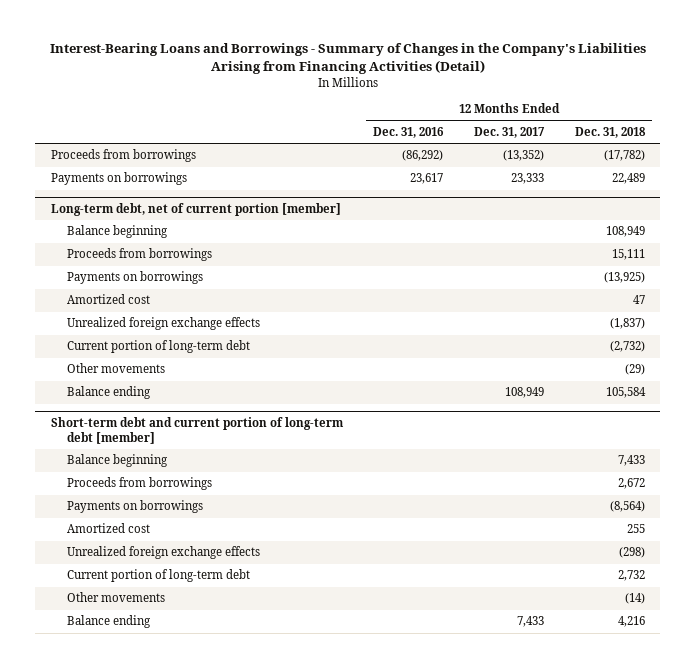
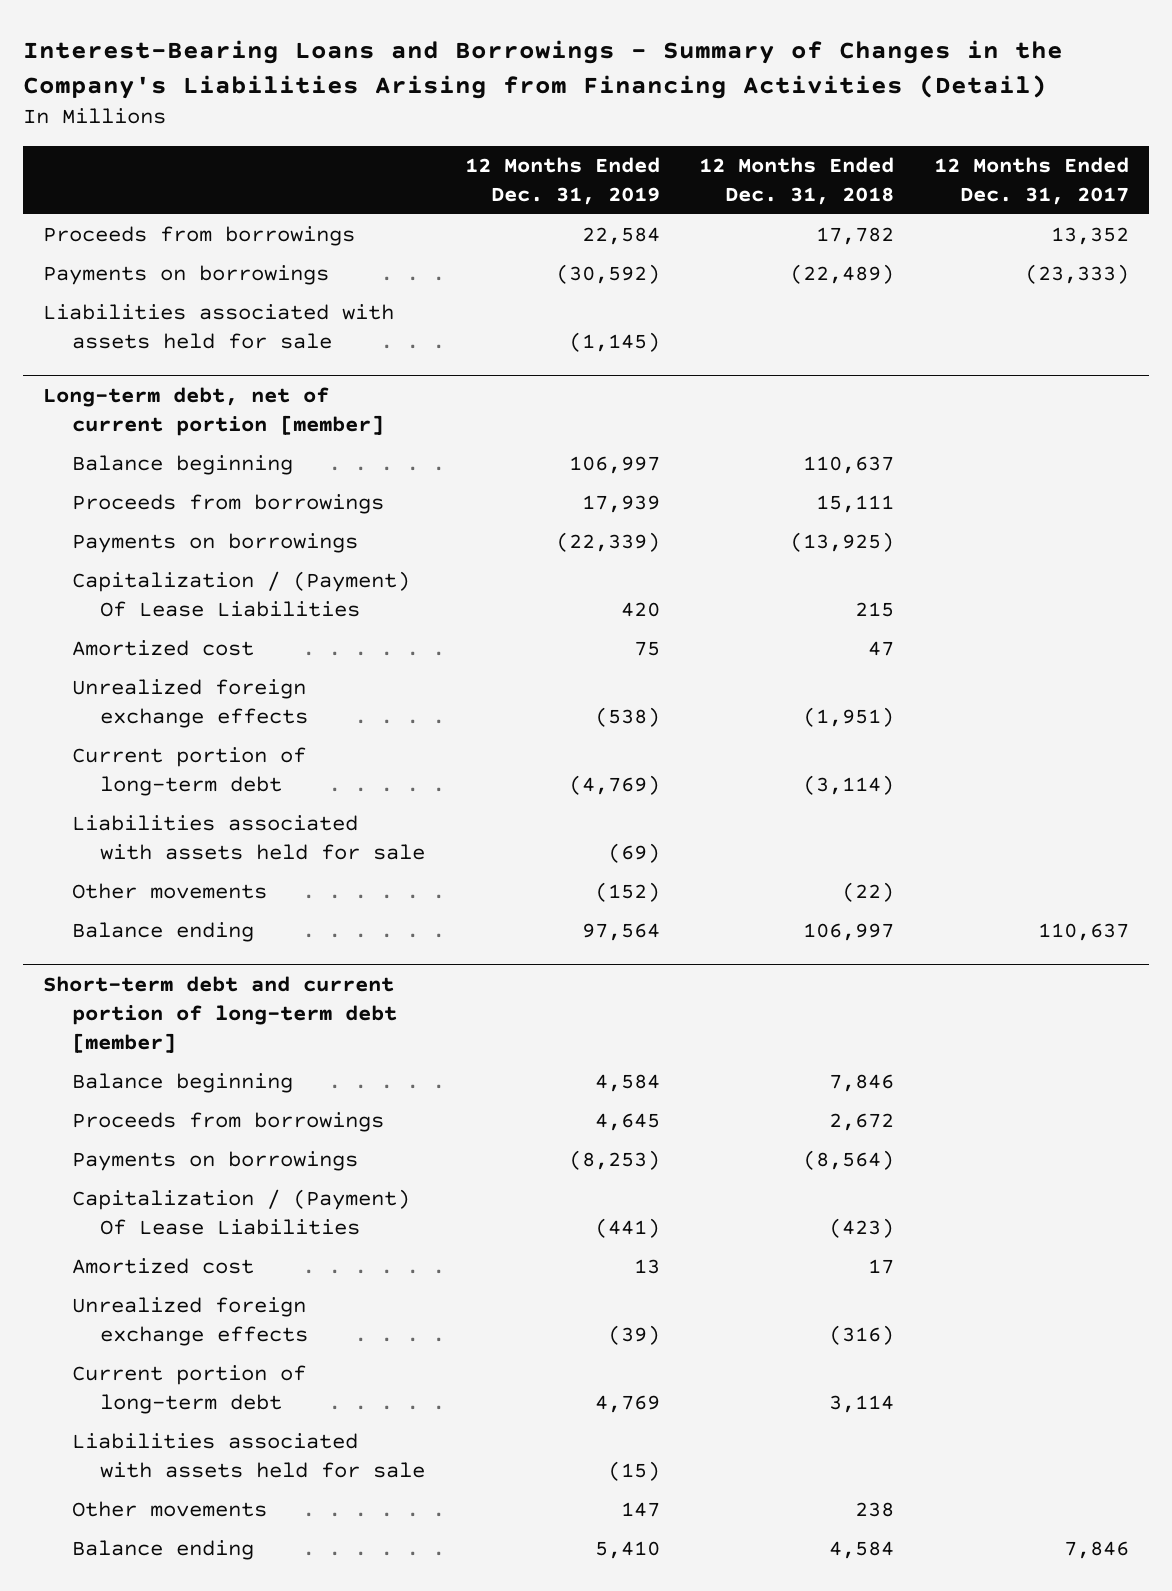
[373,127,445,139] Dec. 31, 2016 -> none
none -> [464,156,660,205] 12 Months Ended Dec. 31, 2019
[502,150,544,162] (13,352) -> [1050,227,1129,246] 13,352
[603,150,645,162] (17,782) -> [816,227,895,246] 17,782
[510,173,544,185] 23,333 -> [1024,264,1129,285] (23,333)
[611,173,645,185] 22,489 -> [790,264,895,285] (22,489)
none -> [43,304,395,350] Liabilities associated with assets held for sale
[605,226,645,238] 108,949 -> [803,456,895,475] 110,637
none -> [71,571,410,618] Capitalization / (Payment) Of Lease Liabilities
[609,318,645,330] (1,837) -> [803,707,895,728] (1,951)
[609,341,645,353] (2,732) -> [803,775,895,796] (3,114)
none -> [71,815,426,861] Liabilities associated with assets held for sale
[624,364,645,376] (29) -> [842,882,895,903] (22)
[504,387,544,399] 108,949 -> [1037,923,1129,942] 110,637
[605,387,646,399] 105,584 -> [803,923,895,942] 106,997
[617,455,645,467] 7,433 -> [829,1074,895,1093] 7,846
none -> [71,1189,410,1236] Capitalization / (Payment) Of Lease Liabilities
[626,524,645,534] 255 -> [868,1259,895,1275] 17
[618,547,645,559] (298) -> [829,1325,895,1346] (316)
[617,570,645,582] 2,732 -> [829,1395,895,1414] 3,114
none -> [71,1433,426,1479] Liabilities associated with assets held for sale
[624,593,645,605] (14) -> [855,1502,895,1518] 238
[516,616,544,628] 7,433 -> [1063,1541,1129,1560] 7,846
[617,616,645,628] 4,216 -> [829,1541,895,1560] 4,584

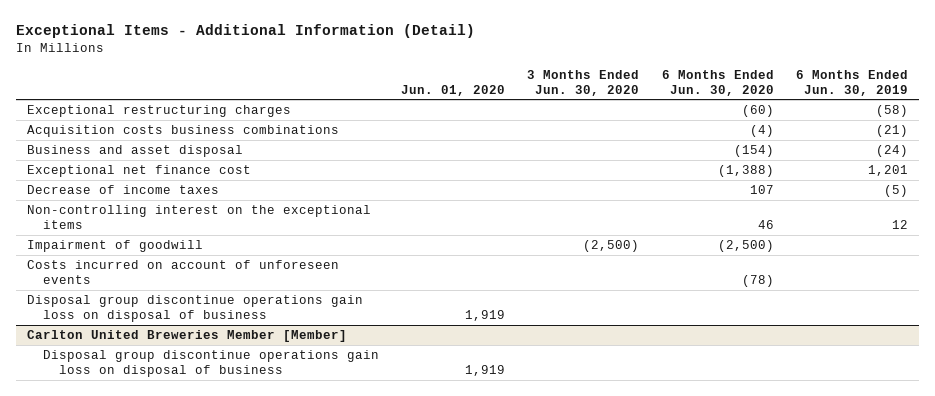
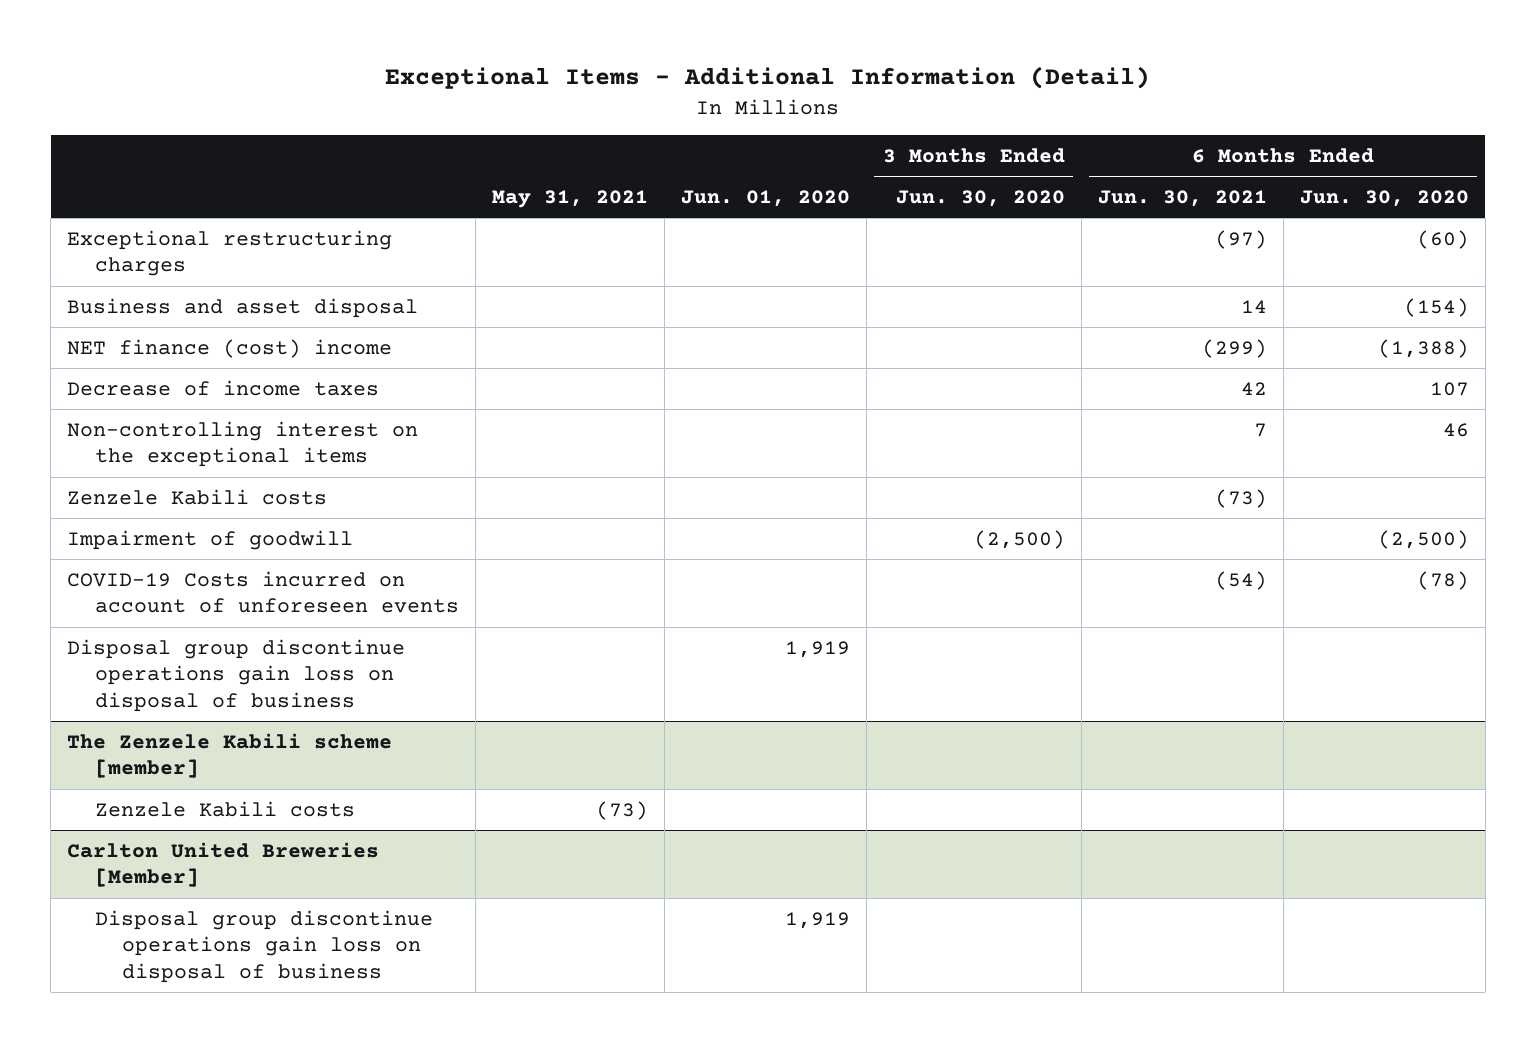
[796,69,909,96] 6 Months Ended Jun. 30, 2019 -> none
none -> [491,190,648,209] May 31, 2021
none -> [1097,190,1267,208] Jun. 30, 2021
[26,125,339,138] Acquisition costs business combinations -> none
[26,165,251,178] Exceptional net finance cost -> [67,338,393,358] NET finance (cost) income
none -> [67,488,328,505] Zenzele Kabili costs
[26,260,339,284] Costs incurred on account of unforeseen events -> [67,570,459,614] COVID-19 Costs incurred on account of unforeseen events
none -> [67,732,393,779] The Zenzele Kabili scheme [member]
none -> [94,800,355,817] Zenzele Kabili costs
[26,330,347,343] Carlton United Breweries Member [Member] -> [67,841,380,888] Carlton United Breweries [Member]

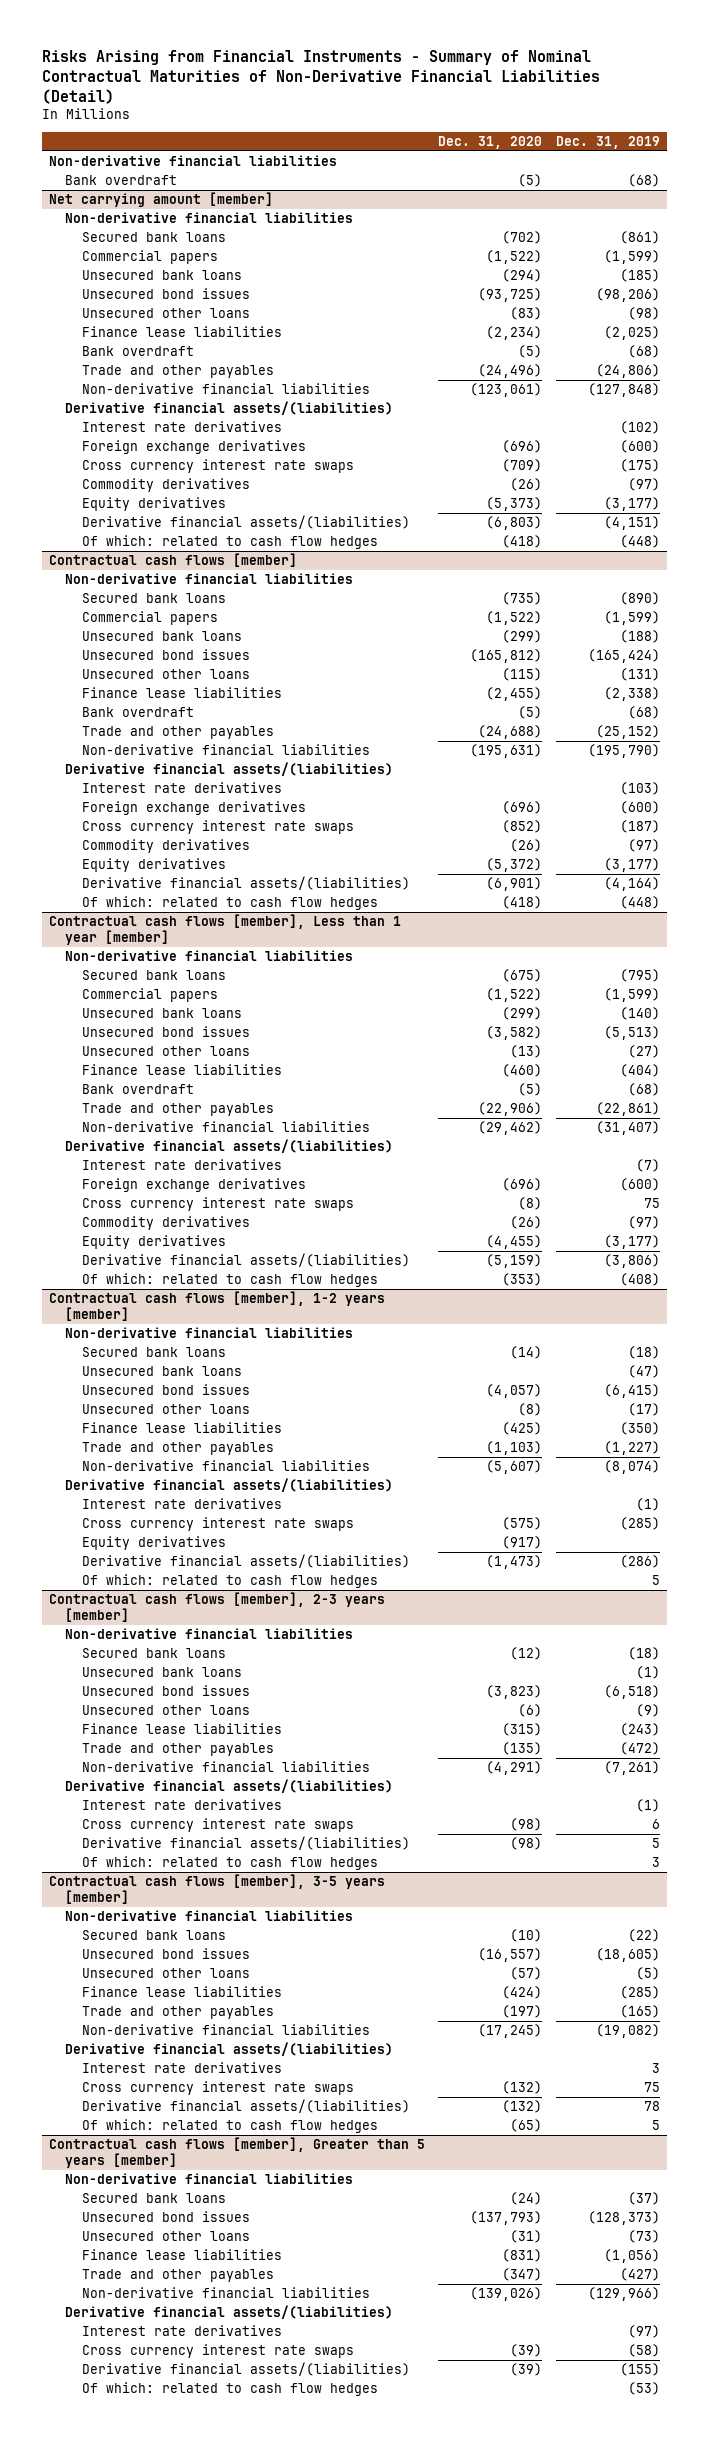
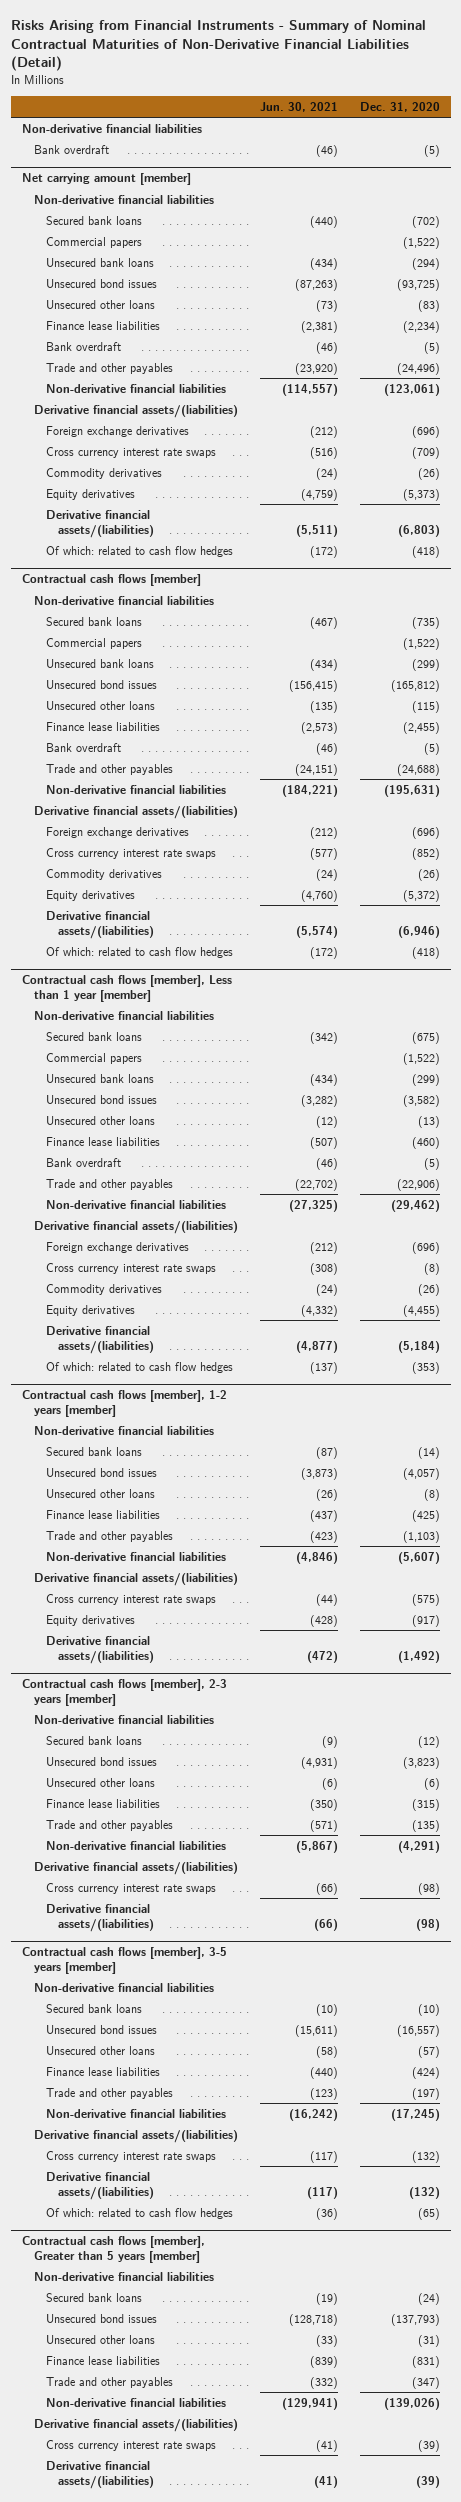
[555,136,660,150] Dec. 31, 2019 -> none
none -> [259,101,338,112] Jun. 30, 2021
[81,421,282,433] Interest rate derivatives -> none
[81,782,282,794] Interest rate derivatives -> none
[486,877,543,892] (6,901) -> [397,925,440,938] (6,946)
[81,1159,282,1171] Interest rate derivatives -> none
[486,1254,543,1269] (5,159) -> [397,1340,440,1353] (5,184)
[81,1366,242,1377] Unsecured bank loans -> none
[81,1498,282,1510] Interest rate derivatives -> none
[81,1574,378,1589] Of which: related to cash flow hedges -> none
[486,1555,543,1570] (1,473) -> [397,1650,440,1663] (1,492)
[81,1667,242,1678] Unsecured bank loans -> none
[81,1799,282,1811] Interest rate derivatives -> none
[81,1856,378,1871] Of which: related to cash flow hedges -> none
[81,2062,282,2074] Interest rate derivatives -> none
[81,2325,282,2337] Interest rate derivatives -> none
[81,2382,378,2397] Of which: related to cash flow hedges -> none

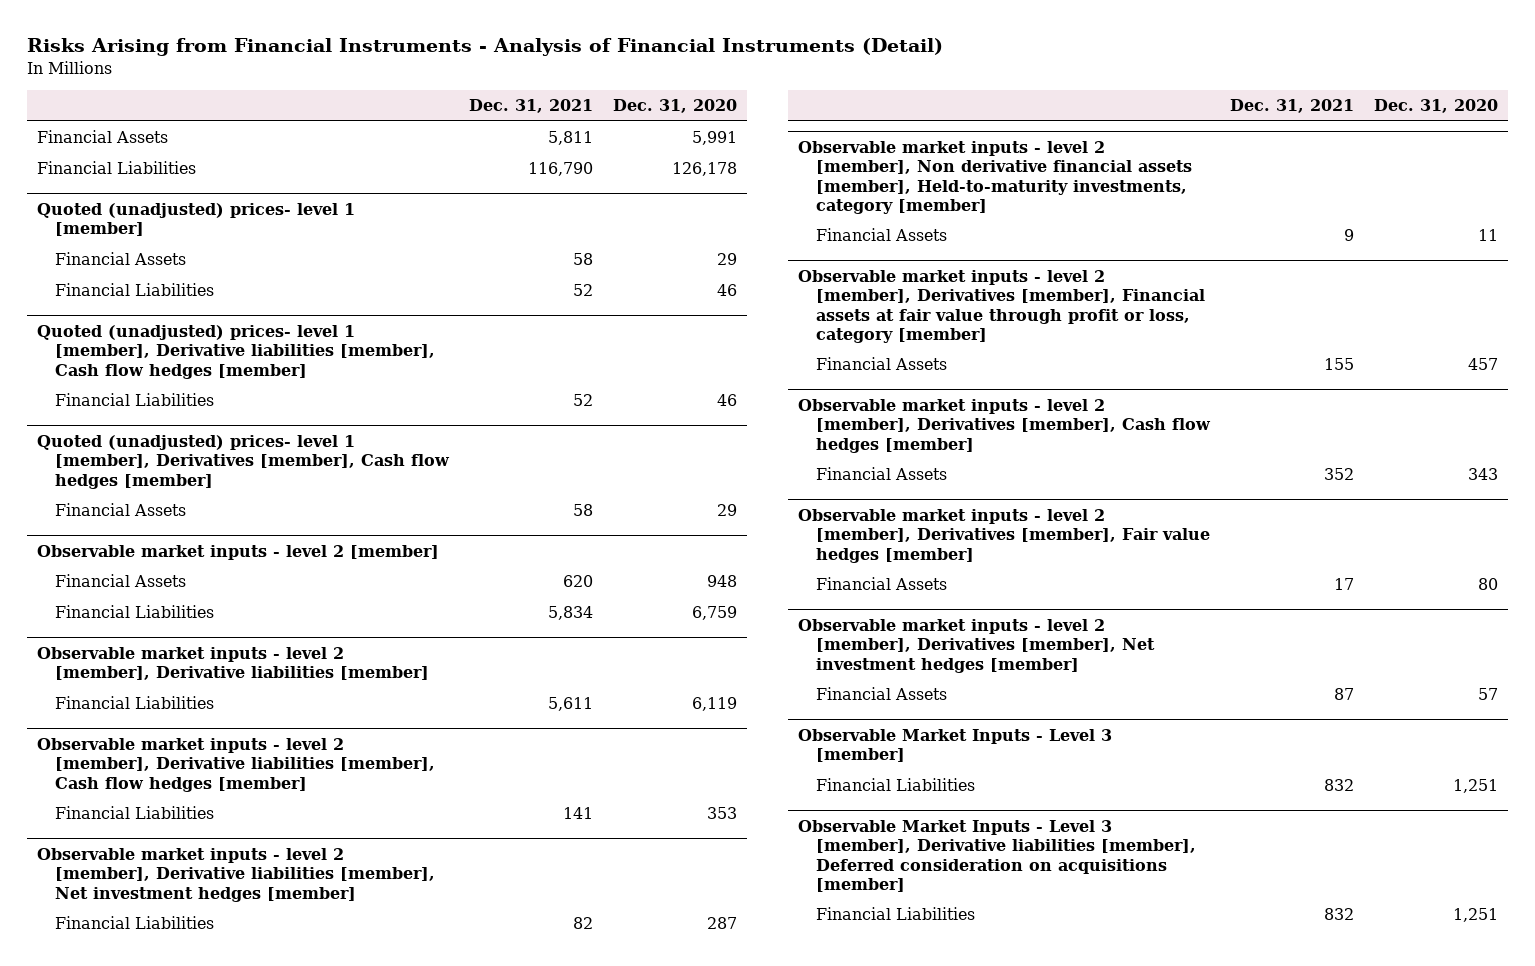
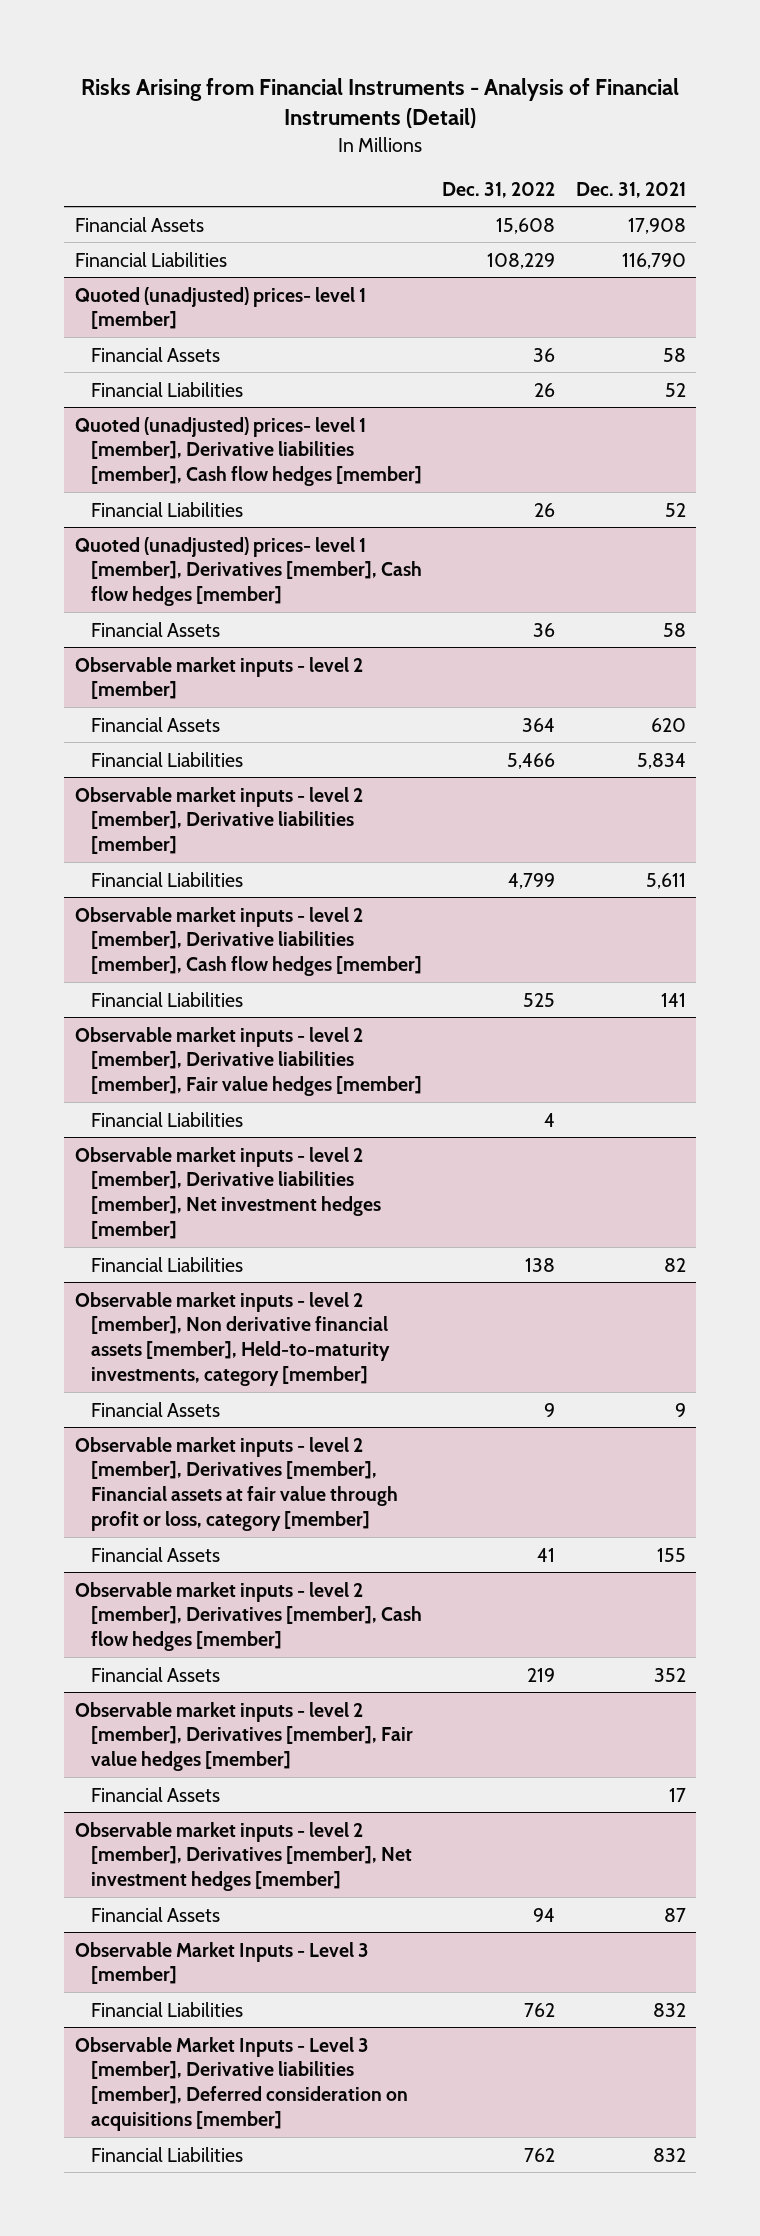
[613,99,738,114] Dec. 31, 2020 -> none
none -> [442,181,556,198] Dec. 31, 2022
[547,131,593,146] 5,811 -> [627,217,686,234] 17,908
none -> [74,1026,422,1097] Observable market inputs - level 2 [member], Derivative liabilities [member], Fair value hedges [member]
none -> [90,1111,243,1127] Financial Liabilities

